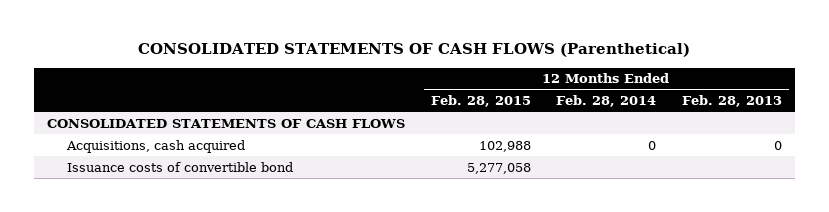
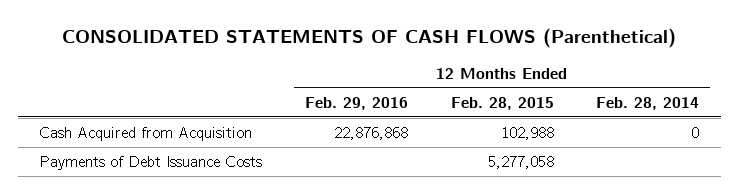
[682,94,783,107] Feb. 28, 2013 -> none
none -> [304,96,408,110] Feb. 29, 2016
[46,118,405,128] CONSOLIDATED STATEMENTS OF CASH FLOWS -> none
[65,139,245,153] Acquisitions, cash acquired -> [38,127,252,142] Cash Acquired from Acquisition
[66,161,293,172] Issuance costs of convertible bond -> [38,156,262,171] Payments of Debt Issuance Costs

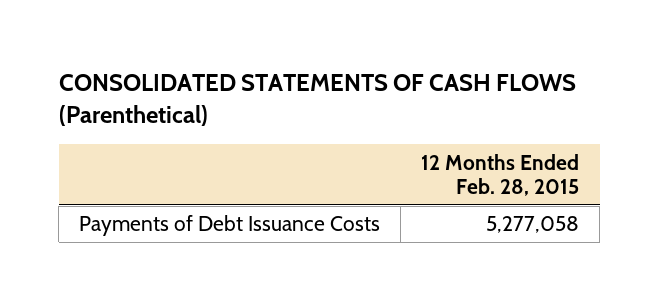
[304,96,408,110] Feb. 29, 2016 -> none
[596,96,700,110] Feb. 28, 2014 -> none
[38,127,252,142] Cash Acquired from Acquisition -> none

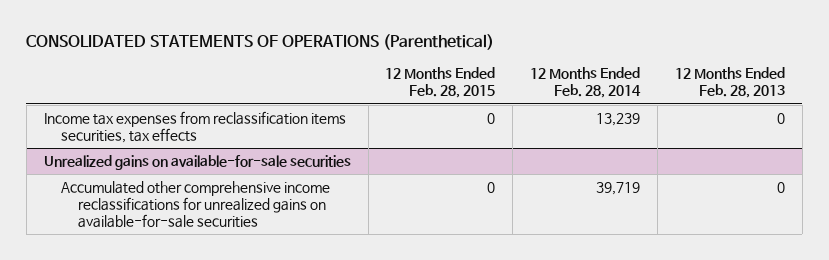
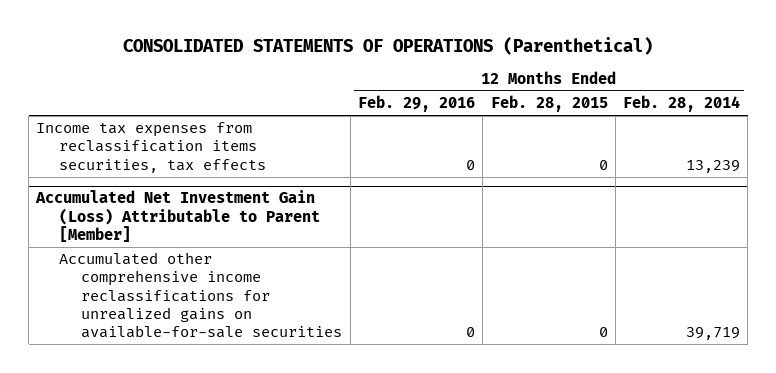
[674,67,785,99] 12 Months Ended Feb. 28, 2013 -> none
none -> [357,95,475,113] Feb. 29, 2016
[43,154,351,170] Unrealized gains on available-for-sale securities -> [35,190,320,242] Accumulated Net Investment Gain (Loss) Attributable to Parent [Member]

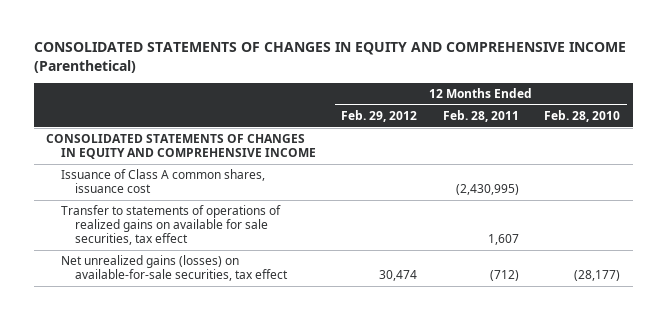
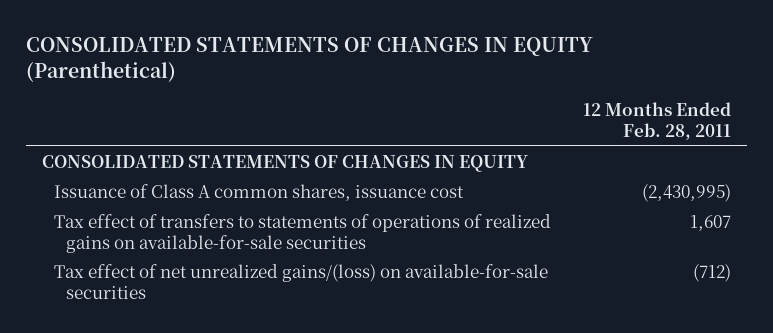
[33,42,626,74] CONSOLIDATED STATEMENTS OF CHANGES IN EQUITY AND COMPREHENSIVE INCOME (Parenthetical) -> [25,37,593,83] CONSOLIDATED STATEMENTS OF CHANGES IN EQUITY (Parenthetical)
[341,110,418,123] Feb. 29, 2012 -> none
[544,110,621,123] Feb. 28, 2010 -> none
[46,134,316,160] CONSOLIDATED STATEMENTS OF CHANGES IN EQUITY AND COMPREHENSIVE INCOME -> [41,155,528,173] CONSOLIDATED STATEMENTS OF CHANGES IN EQUITY
[60,205,281,246] Transfer to statements of operations of realized gains on available for sale securities, tax effect -> [54,214,552,253] Tax effect of transfers to statements of operations of realized gains on available-for-sale securities
[60,255,288,282] Net unrealized gains (losses) on available-for-sale securities, tax effect -> [54,264,549,299] Tax effect of net unrealized gains/(loss) on available-for-sale securities

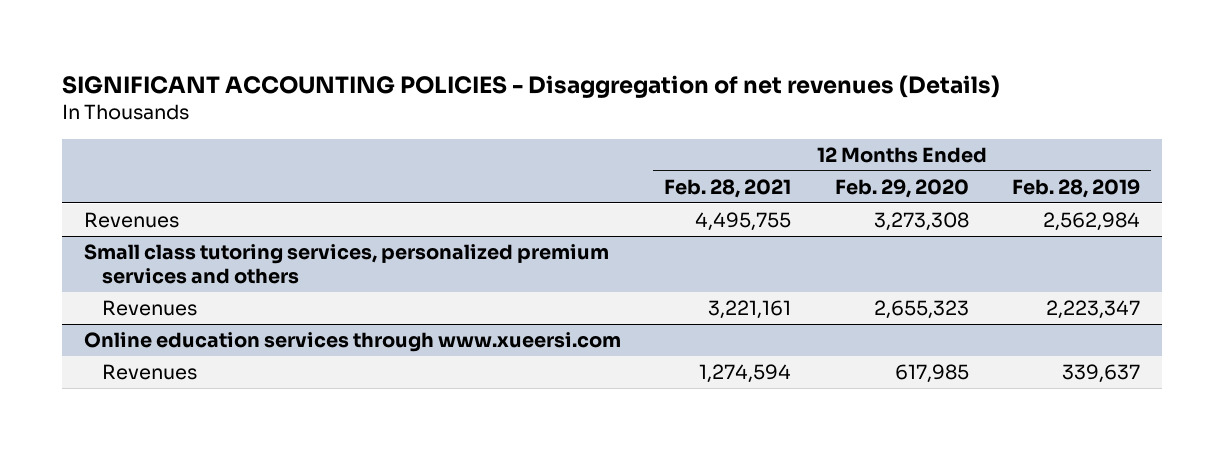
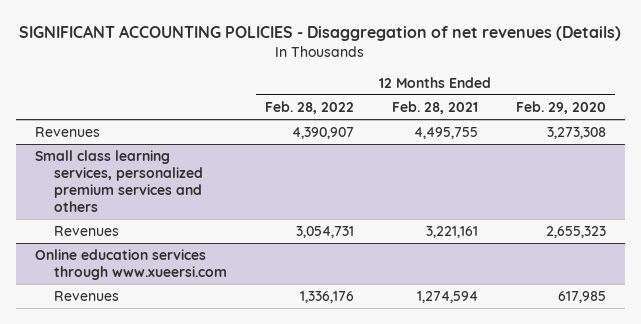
[1011,178,1140,198] Feb. 28, 2019 -> none
none -> [264,100,354,114] Feb. 28, 2022
[83,244,609,285] Small class tutoring services, personalized premium services and others -> [35,150,204,212] Small class learning services, personalized premium services and others

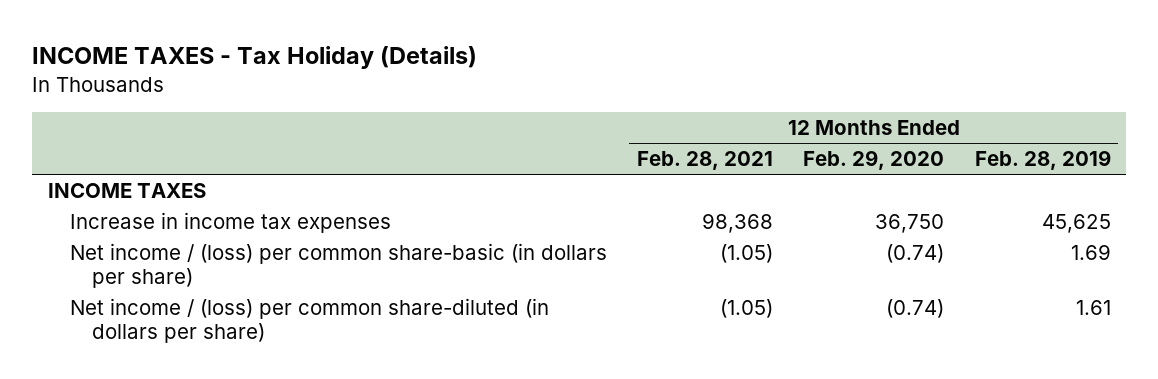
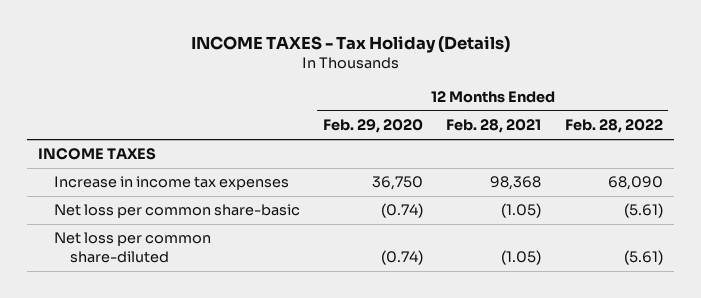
[974,150,1111,171] Feb. 28, 2019 -> none
none -> [564,119,663,134] Feb. 28, 2022
[69,242,607,288] Net income / (loss) per common share-basic (in dollars per share) -> [54,204,301,219] Net loss per common share-basic
[69,297,549,343] Net income / (loss) per common share-diluted (in dollars per share) -> [54,232,212,263] Net loss per common share-diluted

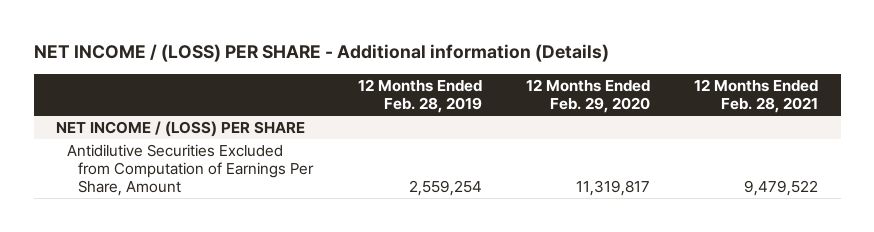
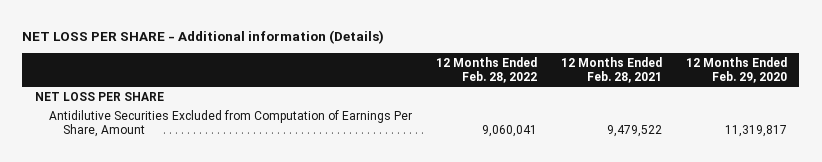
[33,44,609,63] NET INCOME / (LOSS) PER SHARE - Additional information (Details) -> [22,30,385,45] NET LOSS PER SHARE - Additional information (Details)
[357,78,482,114] 12 Months Ended Feb. 28, 2019 -> none
none -> [436,56,538,84] 12 Months Ended Feb. 28, 2022
[56,121,306,138] NET INCOME / (LOSS) PER SHARE -> [34,91,164,101] NET LOSS PER SHARE

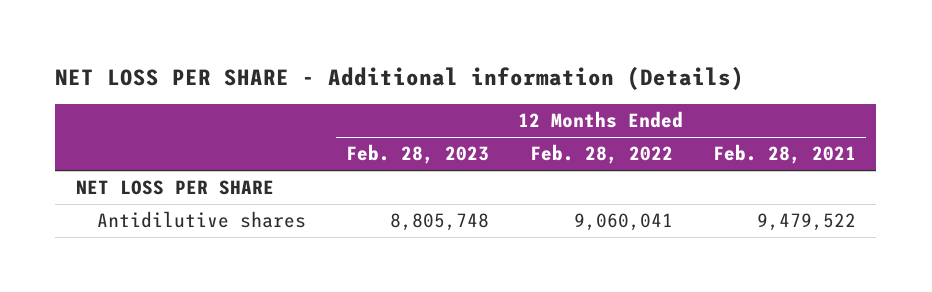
[686,56,788,84] 12 Months Ended Feb. 29, 2020 -> none
none -> [346,144,490,165] Feb. 28, 2023
[48,109,412,138] Antidilutive Securities Excluded from Computation of Earnings Per Share, Amount -> [96,211,306,229] Antidilutive shares

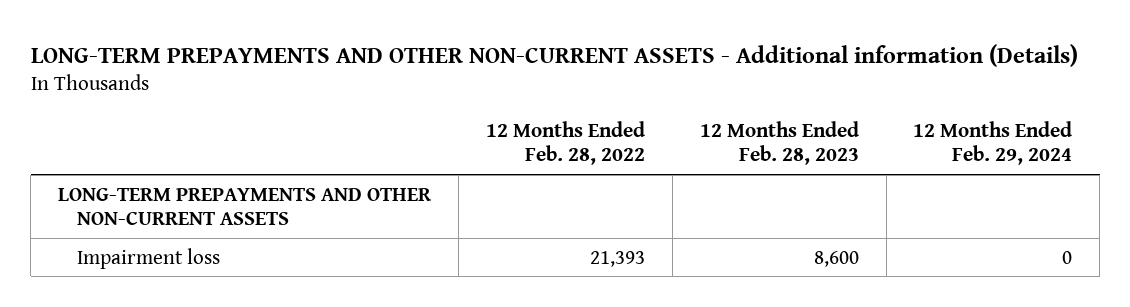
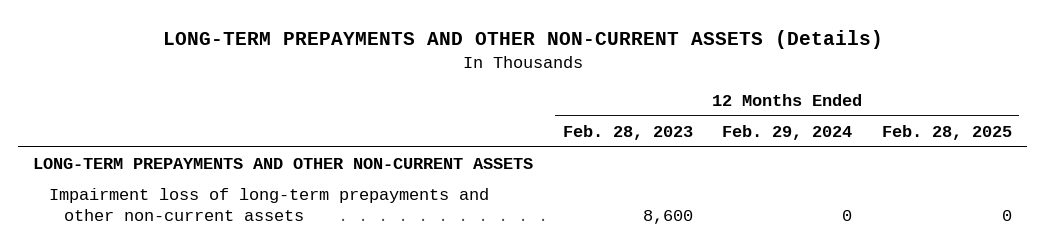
[30,43,1078,67] LONG-TERM PREPAYMENTS AND OTHER NON-CURRENT ASSETS - Additional information (Details) -> [162,30,883,50] LONG-TERM PREPAYMENTS AND OTHER NON-CURRENT ASSETS (Details)
[485,120,645,166] 12 Months Ended Feb. 28, 2022 -> none
none -> [881,124,1012,140] Feb. 28, 2025
[76,247,220,269] Impairment loss -> [48,187,489,222] Impairment loss of long-term prepayments and other non-current assets

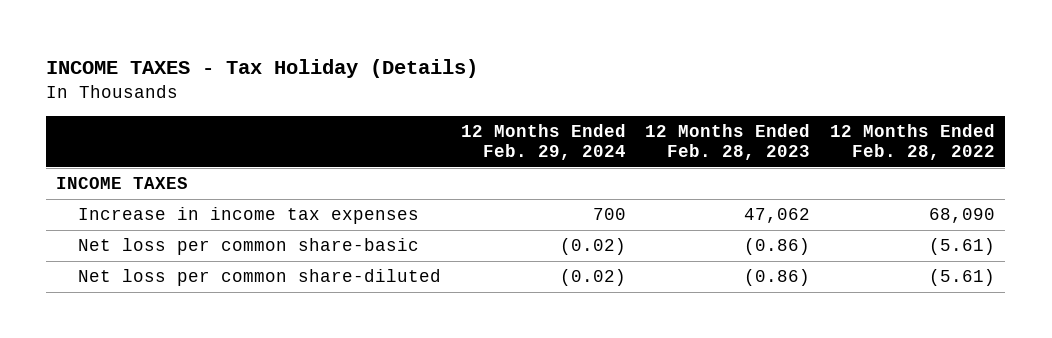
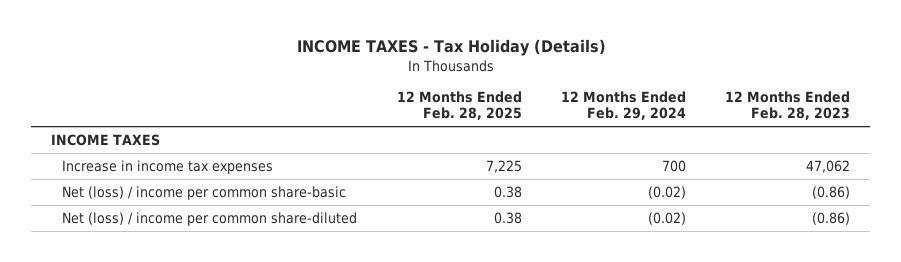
[830,123,996,161] 12 Months Ended Feb. 28, 2022 -> none
none -> [396,91,522,121] 12 Months Ended Feb. 28, 2025
[77,238,419,256] Net loss per common share-basic -> [62,186,347,201] Net (loss) / income per common share-basic
[77,269,441,287] Net loss per common share-diluted -> [62,212,358,227] Net (loss) / income per common share-diluted

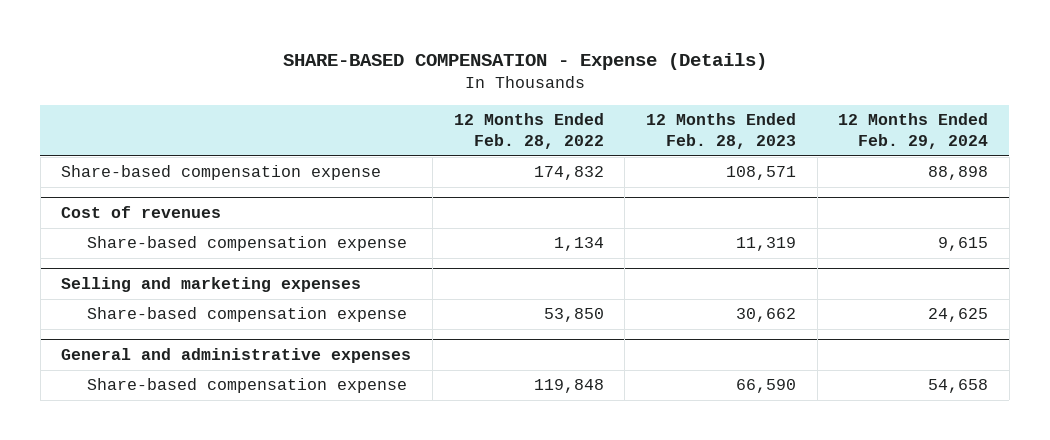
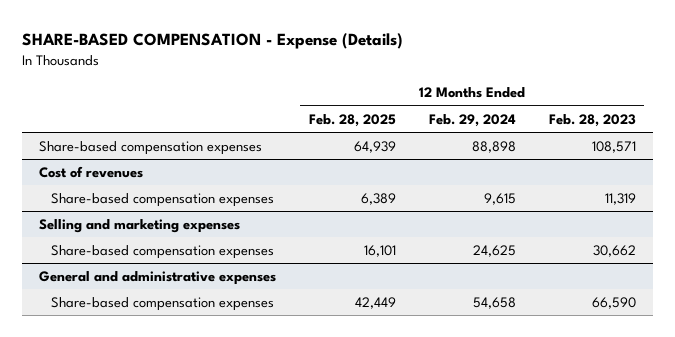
[453,113,604,150] 12 Months Ended Feb. 28, 2022 -> none
none -> [308,113,396,127] Feb. 28, 2025
[61,165,382,181] Share-based compensation expense -> [38,141,262,156] Share-based compensation expenses
[86,236,407,252] Share-based compensation expense -> [50,193,274,208] Share-based compensation expenses
[86,307,407,323] Share-based compensation expense -> [50,245,274,260] Share-based compensation expenses
[86,378,407,394] Share-based compensation expense -> [50,297,274,312] Share-based compensation expenses

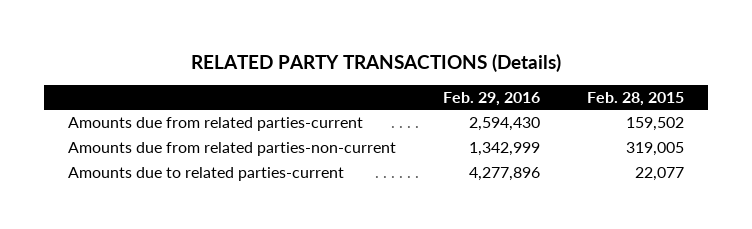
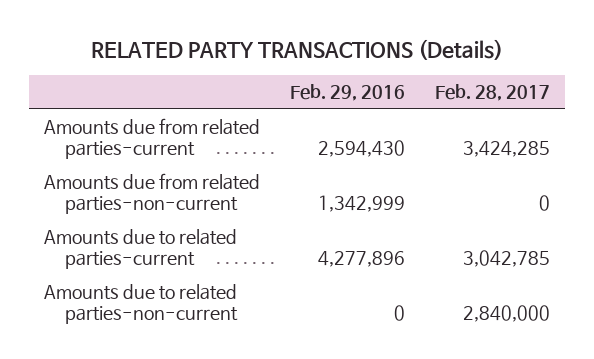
[587,91,685,106] Feb. 28, 2015 -> none
none -> [434,84,550,102] Feb. 28, 2017
none -> [43,284,239,325] Amounts due to related parties-non-current

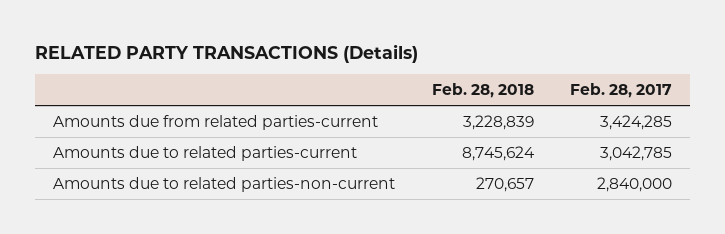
[289,84,405,102] Feb. 29, 2016 -> none
none -> [431,83,534,99] Feb. 28, 2018
[43,173,260,215] Amounts due from related parties-non-current -> none

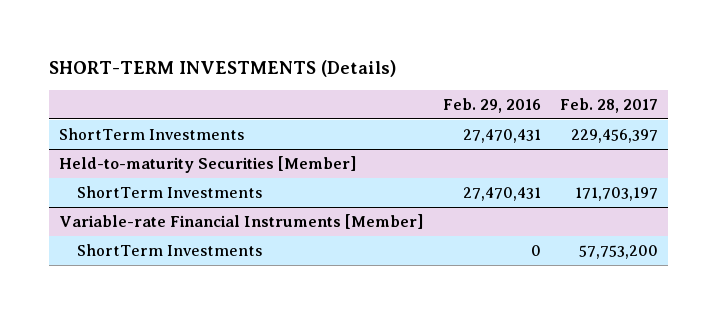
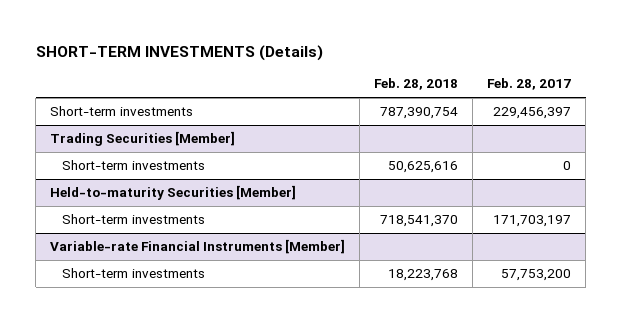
[442,97,541,113] Feb. 29, 2016 -> none
none -> [374,78,459,91] Feb. 28, 2018
[59,127,245,140] ShortTerm Investments -> [50,106,194,117] Short-term investments
none -> [50,131,236,147] Trading Securities [Member]
none -> [62,160,206,171] Short-term investments
[77,185,263,198] ShortTerm Investments -> [62,214,206,225] Short-term investments
[77,243,263,256] ShortTerm Investments -> [62,268,206,279] Short-term investments

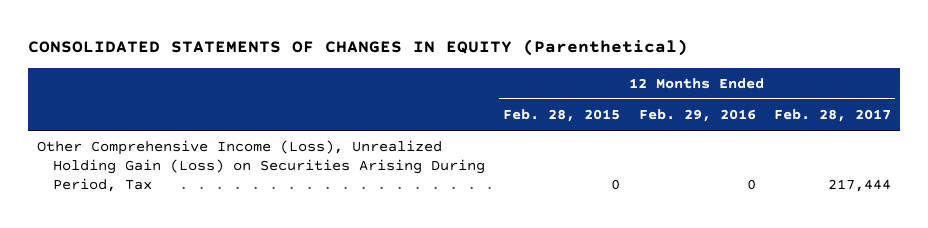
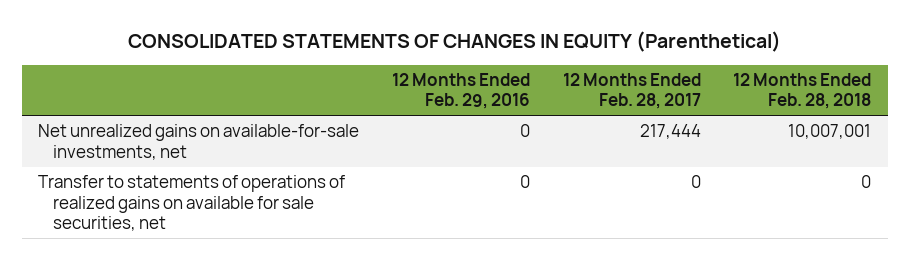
[503,109,621,123] Feb. 28, 2015 -> none
none -> [733,72,872,110] 12 Months Ended Feb. 28, 2018
[36,140,486,193] Other Comprehensive Income (Loss), Unrealized Holding Gain (Loss) on Securities Arising During Period, Tax -> [38,124,360,160] Net unrealized gains on available-for-sale investments, net
none -> [38,175,346,232] Transfer to statements of operations of realized gains on available for sale securities, net

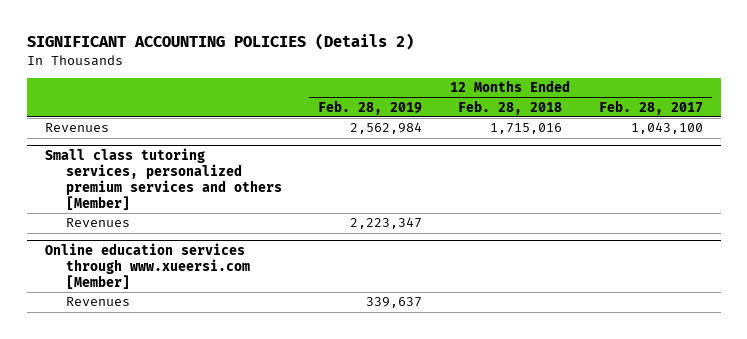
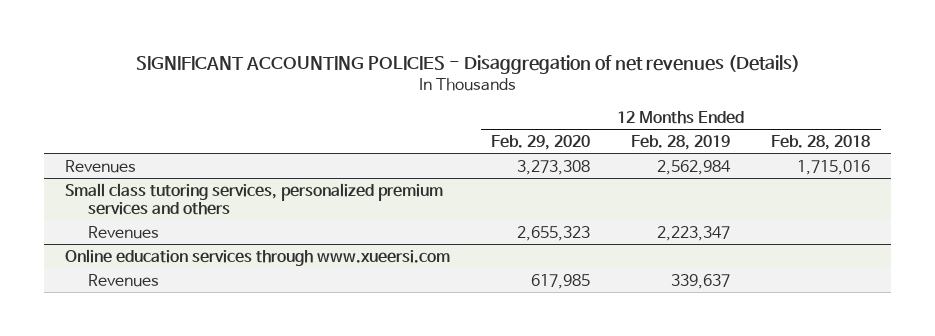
[26,33,414,51] SIGNIFICANT ACCOUNTING POLICIES (Details 2) -> [135,54,800,74] SIGNIFICANT ACCOUNTING POLICIES - Disaggregation of net revenues (Details)
[598,99,703,115] Feb. 28, 2017 -> none
none -> [491,134,591,150] Feb. 29, 2020
[44,148,282,210] Small class tutoring services, personalized premium services and others [Member] -> [64,182,443,216] Small class tutoring services, personalized premium services and others
[44,243,250,290] Online education services through www.xueersi.com [Member] -> [64,248,450,266] Online education services through www.xueersi.com

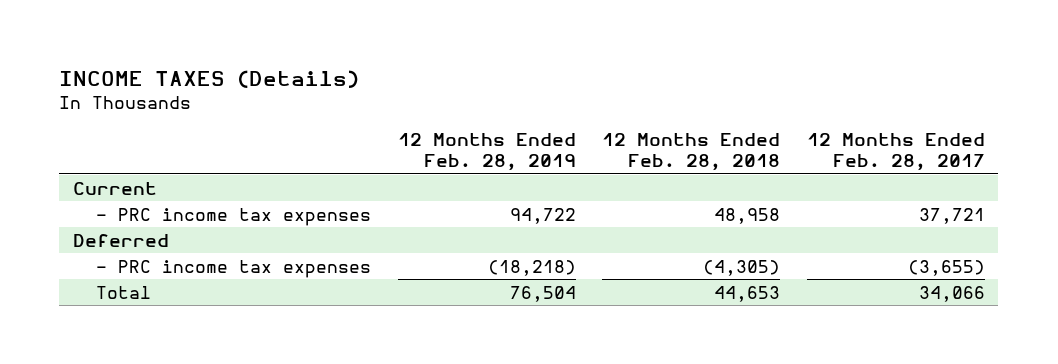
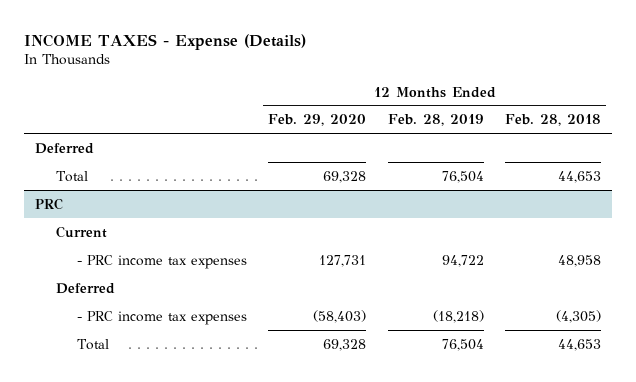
[59,70,360,89] INCOME TAXES (Details) -> [24,33,307,50] INCOME TAXES - Expense (Details)
[807,133,986,172] 12 Months Ended Feb. 28, 2017 -> none
none -> [268,114,367,127] Feb. 29, 2020
none -> [34,142,94,154] Deferred
none -> [55,170,88,182] Total
none -> [34,197,63,210] PRC

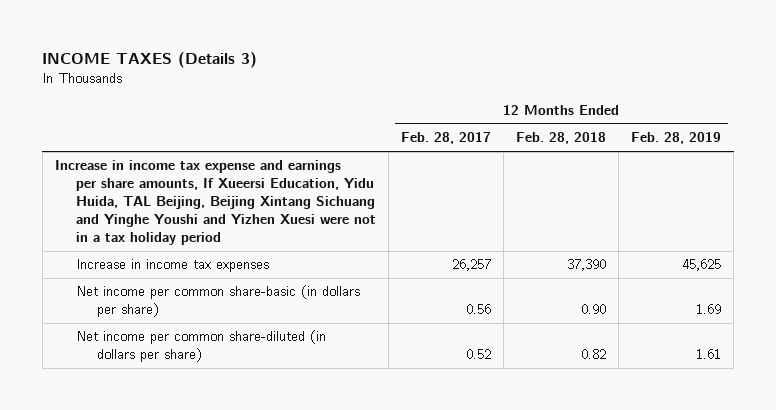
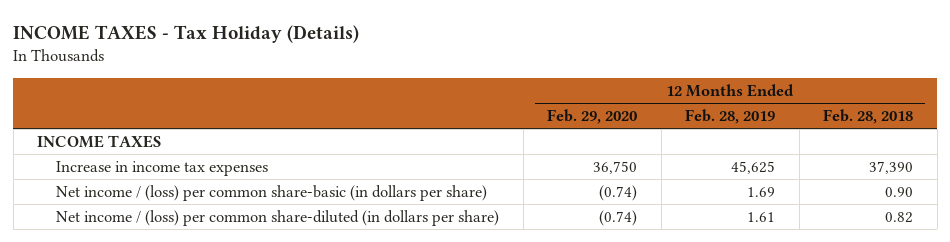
[42,51,258,68] INCOME TAXES (Details 3) -> [13,25,360,44] INCOME TAXES - Tax Holiday (Details)
[401,132,492,145] Feb. 28, 2017 -> none
none -> [547,109,638,125] Feb. 29, 2020
[54,160,377,246] Increase in income tax expense and earnings per share amounts, If Xueersi Education, Yidu Huida, TAL Beijing, Beijing Xintang Sichuang and Yinghe Youshi and Yizhen Xuesi were not in a tax holiday period -> none
none -> [37,134,162,148] INCOME TAXES
[76,285,361,318] Net income per common share-basic (in dollars per share) -> [56,184,488,201] Net income / (loss) per common share-basic (in dollars per share)
[76,330,327,363] Net income per common share-diluted (in dollars per share) -> [56,209,500,226] Net income / (loss) per common share-diluted (in dollars per share)

